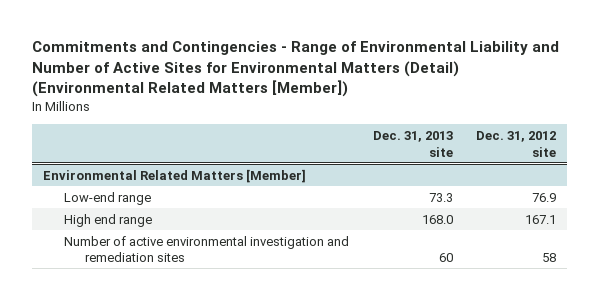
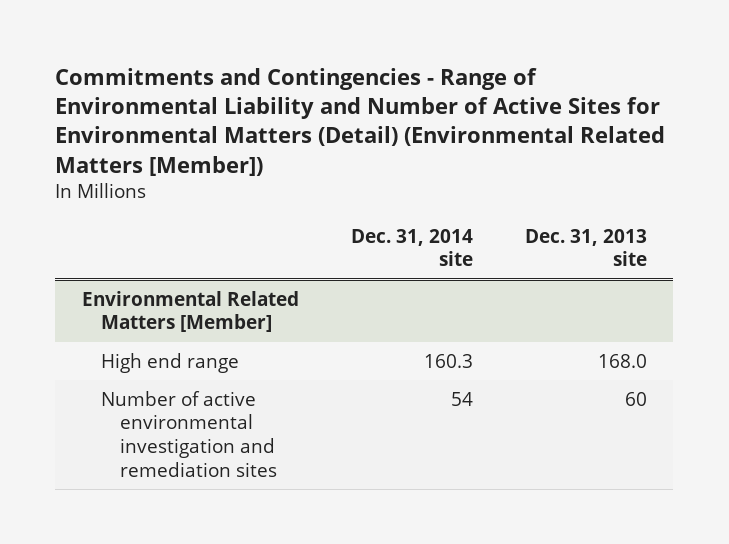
[475,130,556,157] Dec. 31, 2012 site -> none
none -> [350,228,473,267] Dec. 31, 2014 site
[64,191,152,205] Low-end range -> none

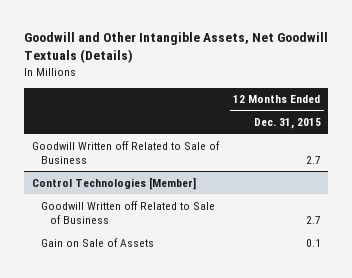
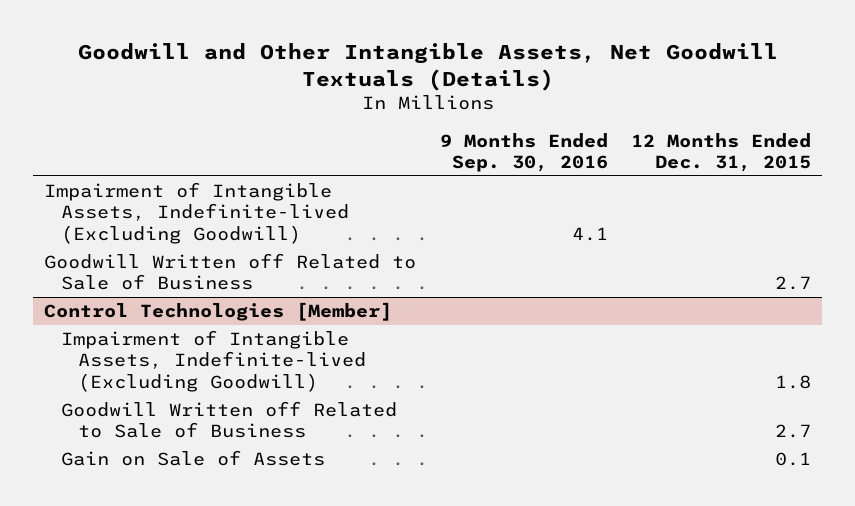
none -> [439,132,608,173] 9 Months Ended Sep. 30, 2016
none -> [44,181,349,244] Impairment of Intangible Assets, Indefinite-lived (Excluding Goodwill)
none -> [60,329,366,392] Impairment of Intangible Assets, Indefinite-lived (Excluding Goodwill)

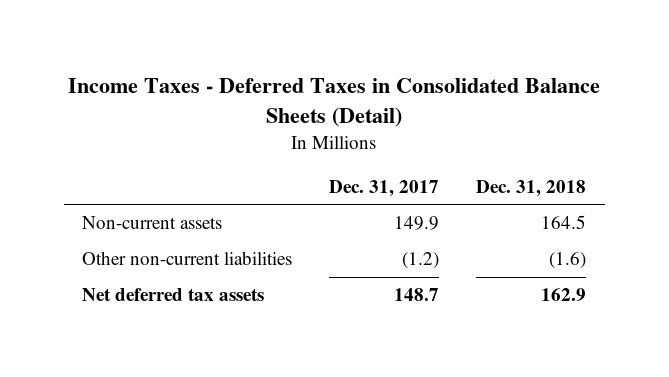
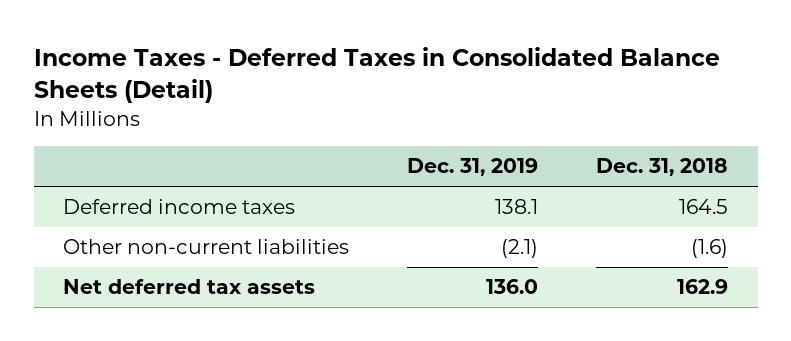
[329,179,440,197] Dec. 31, 2017 -> none
none -> [407,158,539,177] Dec. 31, 2019
[82,216,223,230] Non-current assets -> [62,199,295,215] Deferred income taxes

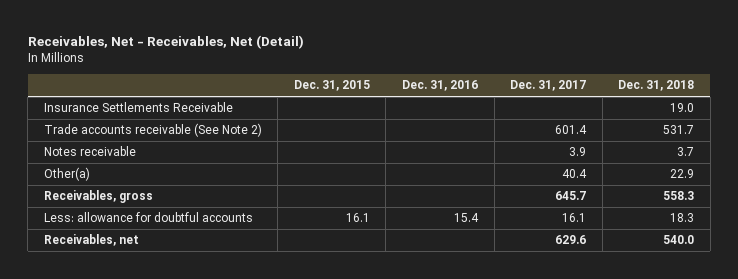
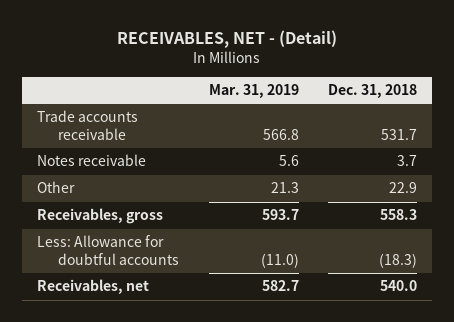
[27,35,304,50] Receivables, Net - Receivables, Net (Detail) -> [117,29,338,48] RECEIVABLES, NET - (Detail)
[293,80,370,92] Dec. 31, 2015 -> none
[402,80,479,92] Dec. 31, 2016 -> none
[510,80,587,92] Dec. 31, 2017 -> none
none -> [208,84,299,99] Mar. 31, 2019
[43,102,233,113] Insurance Settlements Receivable -> none
[43,123,262,138] Trade accounts receivable (See Note 2) -> [37,110,139,141] Trade accounts receivable
[43,167,90,182] Other(a) -> [37,181,76,194] Other
[43,212,253,223] Less: allowance for doubtful accounts -> [37,235,180,266] Less: Allowance for doubtful accounts
[670,213,695,223] 18.3 -> [379,253,418,269] (18.3)

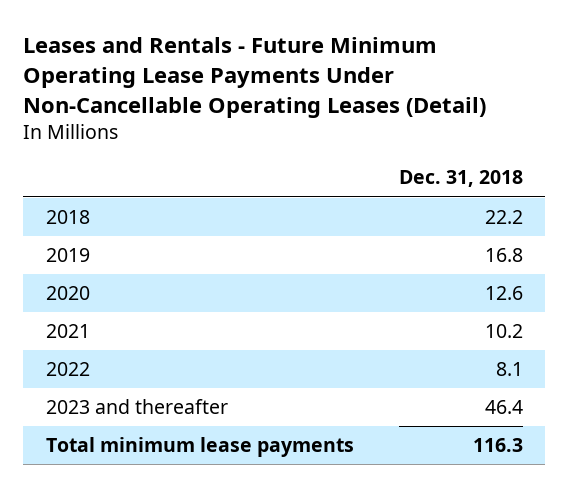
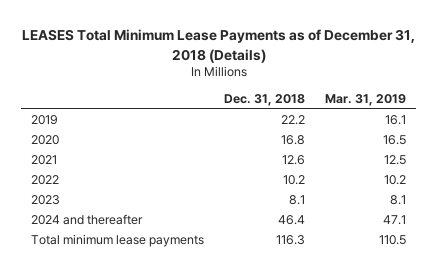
[23,37,487,119] Leases and Rentals - Future Minimum Operating Lease Payments Under Non-Cancellable Operating Leases (Detail) -> [21,29,415,63] LEASES Total Minimum Lease Payments as of December 31, 2018 (Details)
none -> [325,94,407,107] Mar. 31, 2019
[45,209,90,224] 2018 -> [31,115,59,126] 2019
[45,247,90,262] 2019 -> [31,135,60,146] 2020
[45,285,90,300] 2020 -> [31,155,58,166] 2021
[45,323,90,338] 2021 -> [31,175,60,186] 2022
[45,361,90,376] 2022 -> [31,195,61,206] 2023
[45,398,228,414] 2023 and thereafter -> [31,214,144,226] 2024 and thereafter

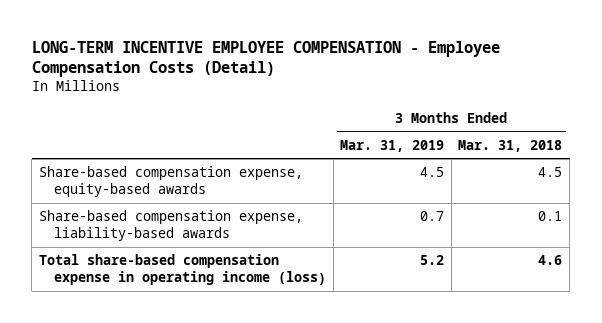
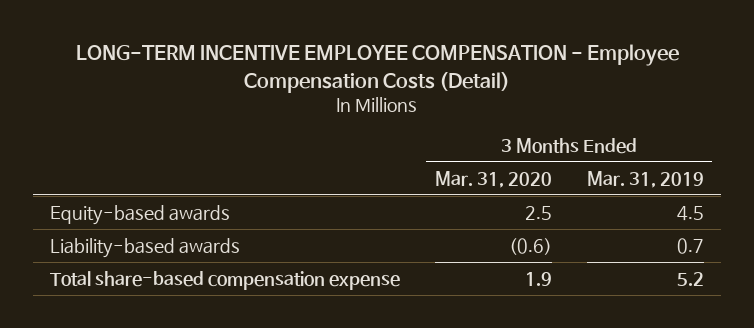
[458,139,563,152] Mar. 31, 2018 -> none
none -> [435,170,553,188] Mar. 31, 2020
[39,166,304,197] Share-based compensation expense, equity-based awards -> [50,204,231,225] Equity-based awards
[39,210,304,241] Share-based compensation expense, liability-based awards -> [50,237,241,258] Liability-based awards
[39,254,326,285] Total share-based compensation expense in operating income (loss) -> [50,270,401,290] Total share-based compensation expense

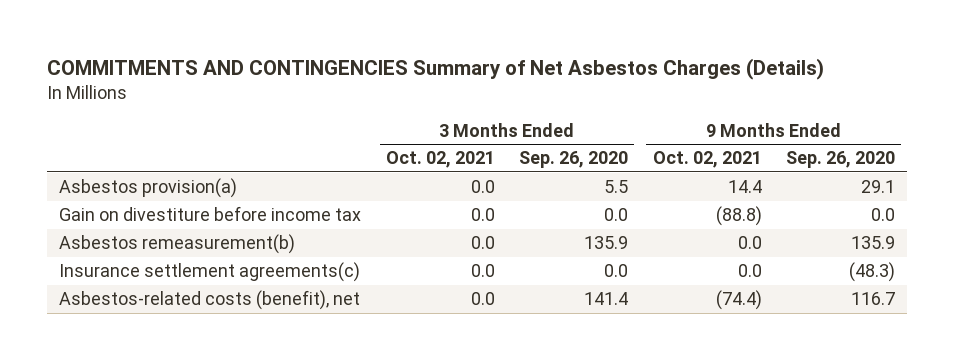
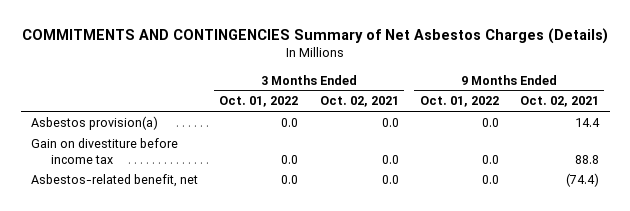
[519,151,629,169] Sep. 26, 2020 -> none
[785,151,895,169] Sep. 26, 2020 -> none
none -> [219,96,299,108] Oct. 01, 2022
none -> [419,96,499,108] Oct. 01, 2022
[59,234,296,255] Asbestos remeasurement(b) -> none
[59,262,361,283] Insurance settlement agreements(c) -> none
[715,206,762,227] (88.8) -> [575,154,600,164] 88.8
[59,290,361,311] Asbestos-related costs (benefit), net -> [31,173,199,187] Asbestos-related benefit, net

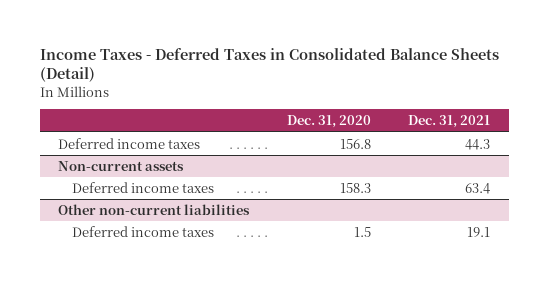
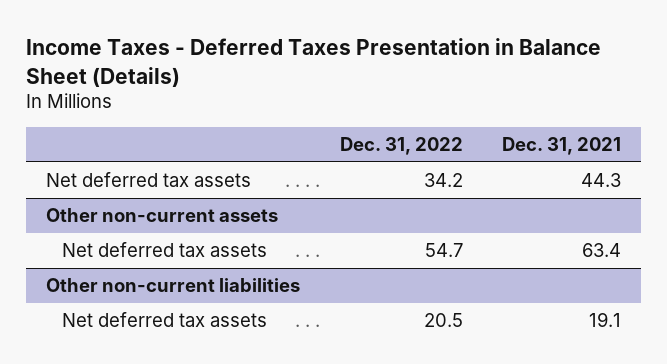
[39,47,499,83] Income Taxes - Deferred Taxes in Consolidated Balance Sheets (Detail) -> [26,37,602,87] Income Taxes - Deferred Taxes Presentation in Balance Sheet (Details)
[286,115,371,129] Dec. 31, 2020 -> none
none -> [339,137,463,156] Dec. 31, 2022
[58,137,201,149] Deferred income taxes -> [46,172,252,188] Net deferred tax assets
[58,160,185,171] Non-current assets -> [46,208,279,223] Other non-current assets
[71,181,214,193] Deferred income taxes -> [61,242,267,258] Net deferred tax assets
[71,225,214,237] Deferred income taxes -> [61,312,267,328] Net deferred tax assets

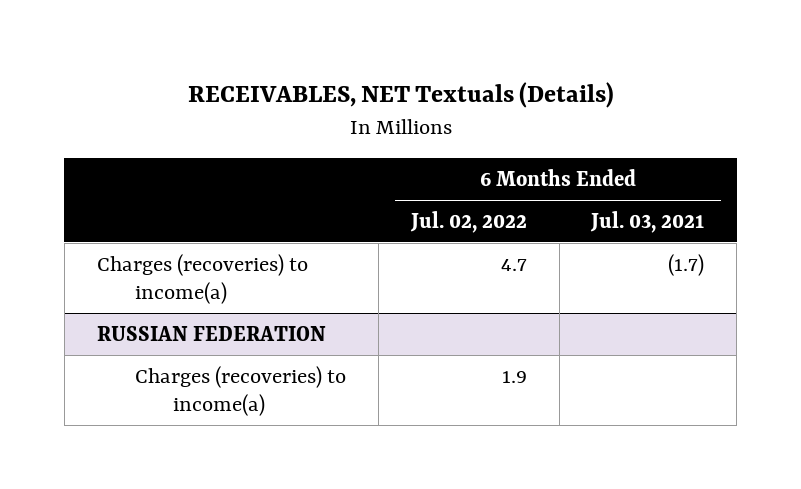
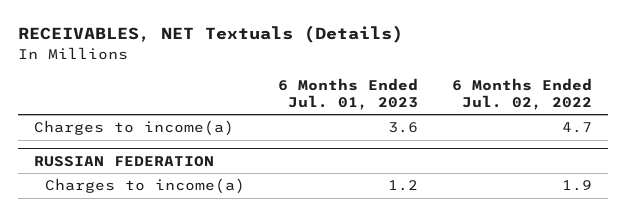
[590,210,705,233] Jul. 03, 2021 -> none
none -> [278,77,419,110] 6 Months Ended Jul. 01, 2023
[96,253,308,305] Charges (recoveries) to income(a) -> [34,120,235,137] Charges to income(a)
[135,365,347,417] Charges (recoveries) to income(a) -> [45,178,246,195] Charges to income(a)

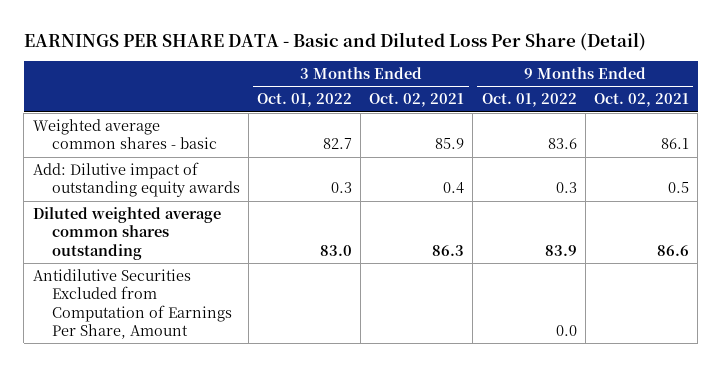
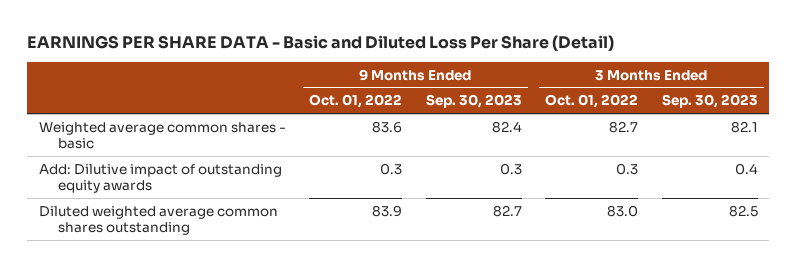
[369,93,465,108] Oct. 02, 2021 -> none
[594,93,690,108] Oct. 02, 2021 -> none
none -> [425,94,522,109] Sep. 30, 2023
none -> [661,94,758,109] Sep. 30, 2023
[32,268,232,340] Antidilutive Securities Excluded from Computation of Earnings Per Share, Amount -> none

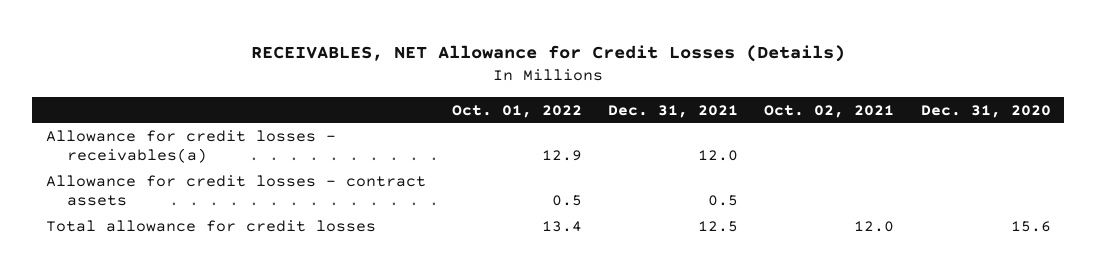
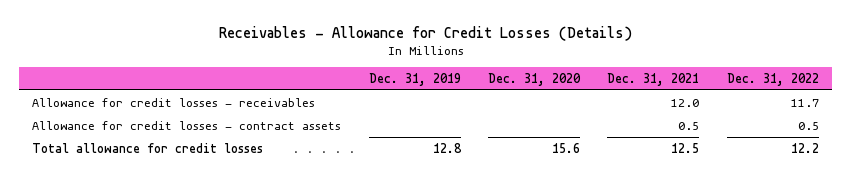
[251,45,846,63] RECEIVABLES, NET Allowance for Credit Losses (Details) -> [218,26,632,42] Receivables - Allowance for Credit Losses (Details)
[451,104,582,118] Oct. 01, 2022 -> none
[764,104,895,118] Oct. 02, 2021 -> none
none -> [368,72,461,86] Dec. 31, 2019
none -> [726,72,819,86] Dec. 31, 2022
[45,129,336,164] Allowance for credit losses - receivables(a) -> [32,97,316,107] Allowance for credit losses - receivables

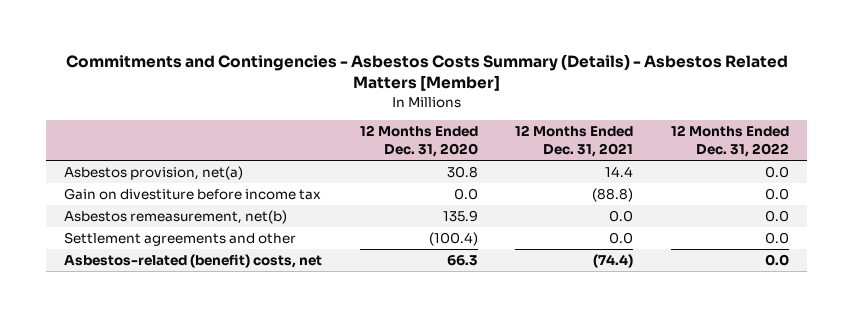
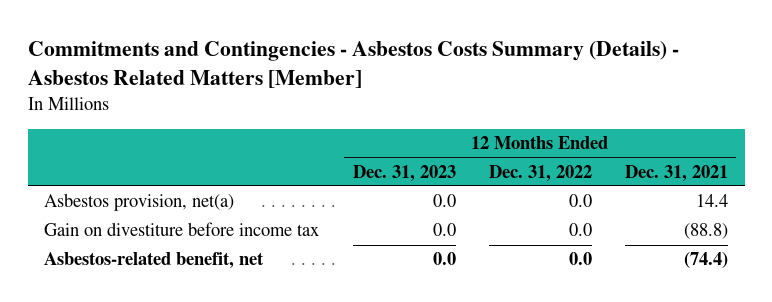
[359,125,478,158] 12 Months Ended Dec. 31, 2020 -> none
none -> [352,164,456,182] Dec. 31, 2023
[64,210,288,225] Asbestos remeasurement, net(b) -> none
[64,232,297,247] Settlement agreements and other -> none
[64,254,323,269] Asbestos-related (benefit) costs, net -> [44,252,265,270] Asbestos-related benefit, net

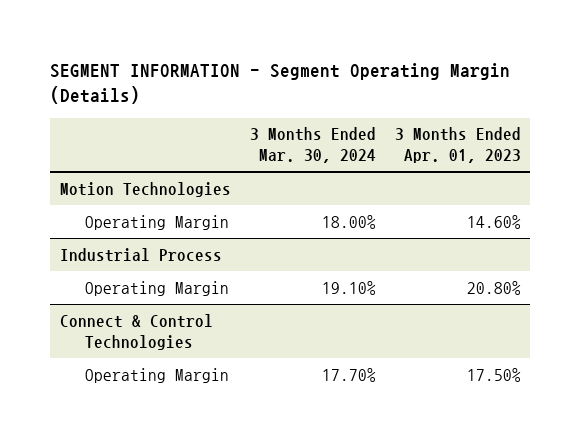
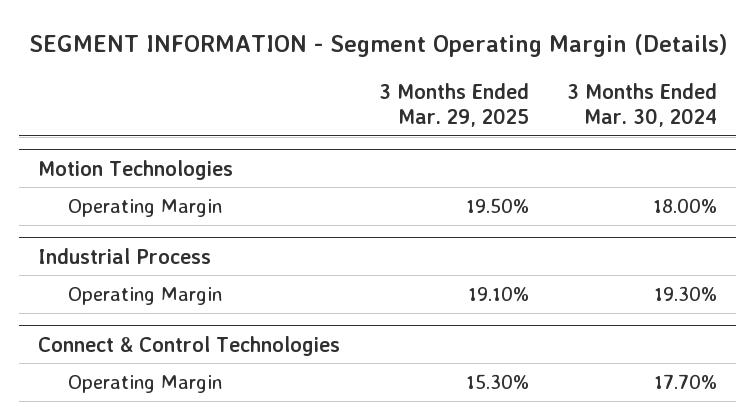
[394,127,521,164] 3 Months Ended Apr. 01, 2023 -> none
none -> [378,82,529,127] 3 Months Ended Mar. 29, 2025
[321,280,376,295] 19.10% -> [653,285,717,301] 19.30%

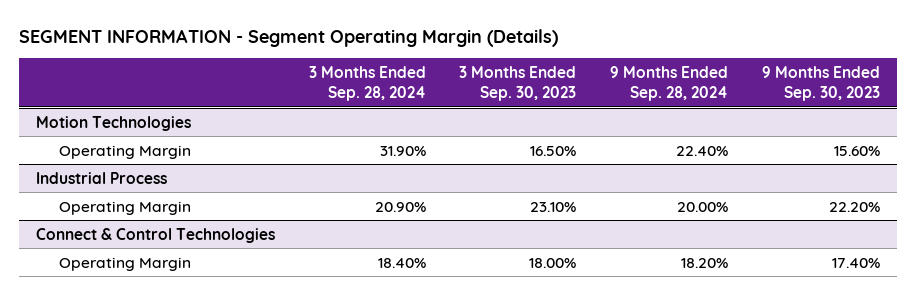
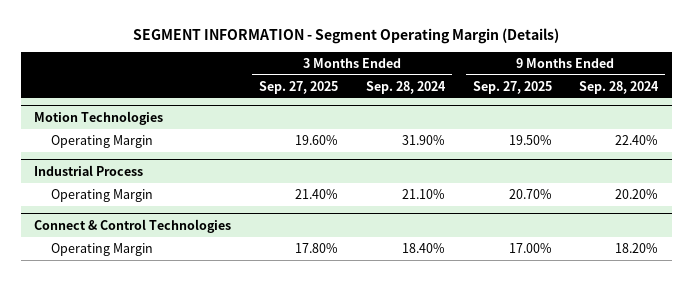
[459,66,577,102] 3 Months Ended Sep. 30, 2023 -> none
[761,66,880,102] 9 Months Ended Sep. 30, 2023 -> none
none -> [259,80,339,94] Sep. 27, 2025
none -> [472,80,552,94] Sep. 27, 2025
[374,201,426,212] 20.90% -> [401,188,445,199] 21.10%
[677,201,729,212] 20.00% -> [615,188,659,199] 20.20%

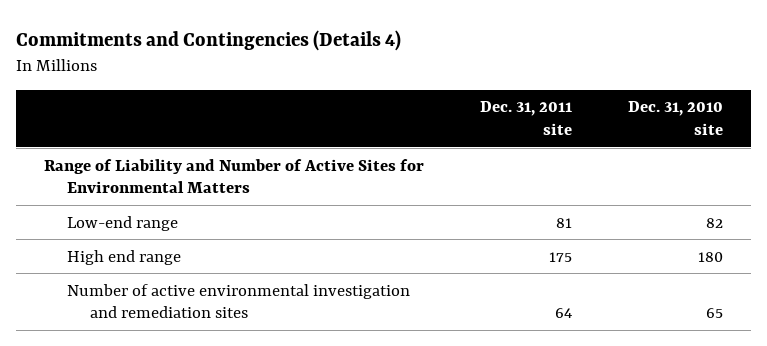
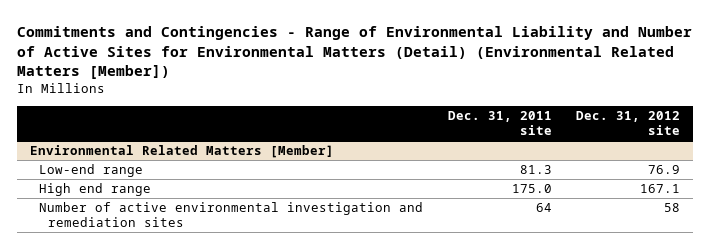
[16,29,402,51] Commitments and Contingencies (Details 4) -> [17,26,693,80] Commitments and Contingencies - Range of Environmental Liability and Number of Active Sites for Environmental Matters (Detail) (Environmental Related Matters [Member])
[627,101,723,135] Dec. 31, 2010 site -> none
none -> [576,110,681,136] Dec. 31, 2012 site
[44,158,425,193] Range of Liability and Number of Active Sites for Environmental Matters -> none
none -> [29,145,334,159] Environmental Related Matters [Member]
[556,217,573,228] 81 -> [519,165,552,175] 81.3
[549,251,573,262] 175 -> [511,184,552,194] 175.0

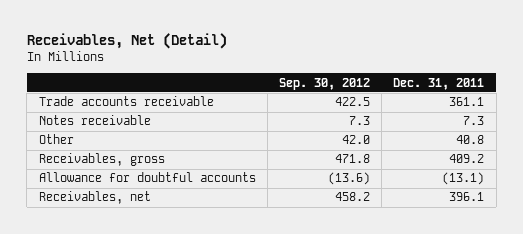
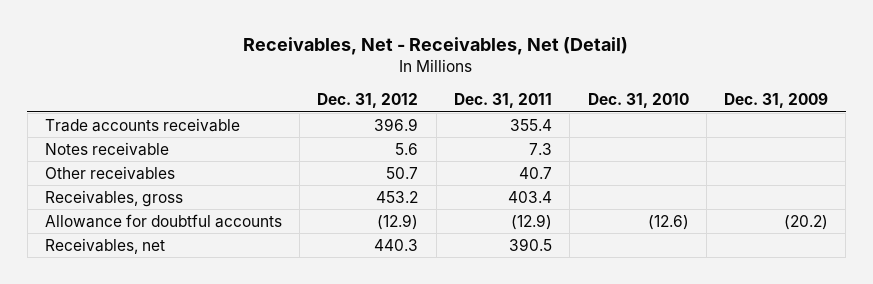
[26,33,227,50] Receivables, Net (Detail) -> [243,37,629,56] Receivables, Net - Receivables, Net (Detail)
[279,77,371,90] Sep. 30, 2012 -> none
none -> [317,93,419,109] Dec. 31, 2012
none -> [587,93,689,109] Dec. 31, 2010
none -> [724,93,829,109] Dec. 31, 2009
[449,97,485,107] 361.1 -> [509,118,552,131] 355.4
[38,134,74,145] Other -> [44,165,175,180] Other receivables
[456,135,485,145] 40.8 -> [518,166,552,179] 40.7
[449,154,485,164] 409.2 -> [507,190,552,203] 403.4
[442,172,485,186] (13.1) -> [510,213,552,230] (12.9)
[449,192,485,202] 396.1 -> [508,237,552,251] 390.5

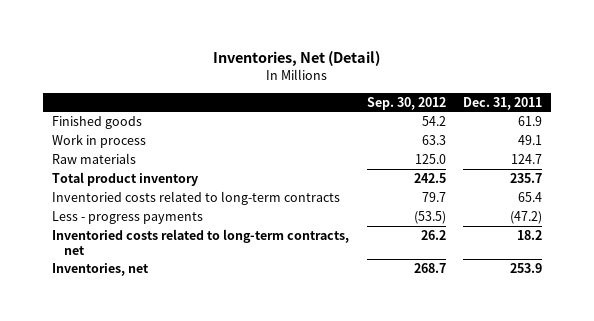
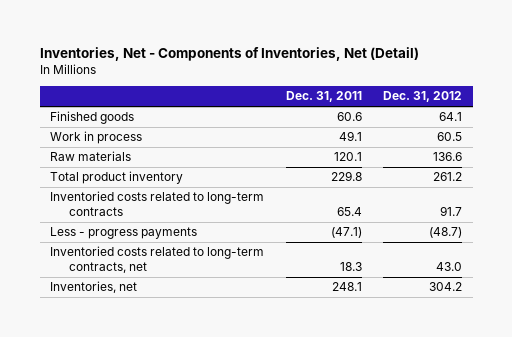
[213,50,381,66] Inventories, Net (Detail) -> [39,47,419,62] Inventories, Net - Components of Inventories, Net (Detail)
[366,96,446,110] Sep. 30, 2012 -> none
none -> [383,91,463,103] Dec. 31, 2012
[518,115,543,126] 61.9 -> [336,112,362,122] 60.6
[511,153,543,164] 124.7 -> [333,152,362,162] 120.1
[510,172,543,183] 235.7 -> [330,171,362,182] 229.8
[510,210,543,224] (47.2) -> [330,227,362,239] (47.1)
[517,229,543,240] 18.2 -> [339,262,362,272] 18.3
[510,262,543,273] 253.9 -> [331,282,362,292] 248.1

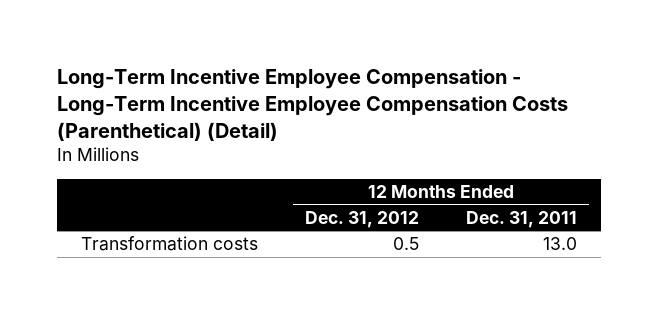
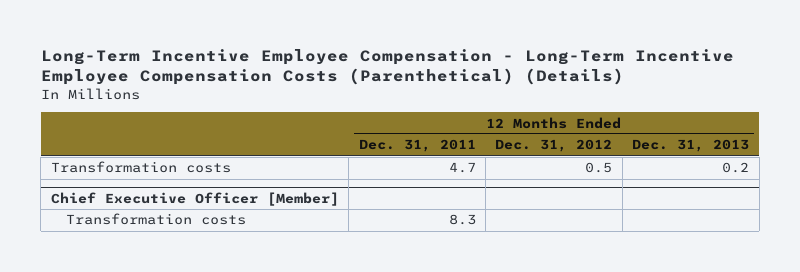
[57,69,569,141] Long-Term Incentive Employee Compensation - Long-Term Incentive Employee Compensation Costs (Parenthetical) (Detail) -> [40,49,734,86] Long-Term Incentive Employee Compensation - Long-Term Incentive Employee Compensation Costs (Parenthetical) (Details)
none -> [632,139,750,153] Dec. 31, 2013
[543,237,578,251] 13.0 -> [448,162,476,174] 4.7
none -> [50,191,339,206] Chief Executive Officer [Member]
none -> [65,213,246,226] Transformation costs

